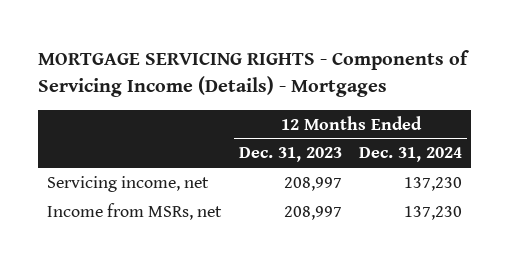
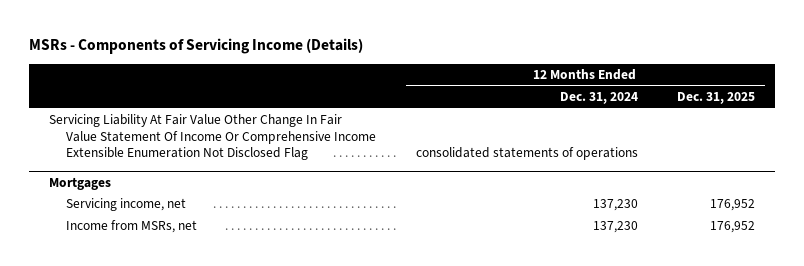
[38,50,470,98] MORTGAGE SERVICING RIGHTS - Components of Servicing Income (Details) - Mortgages -> [28,38,363,55] MSRs - Components of Servicing Income (Details)
[238,147,342,163] Dec. 31, 2023 -> none
none -> [677,92,756,105] Dec. 31, 2025
none -> [48,114,376,160] Servicing Liability At Fair Value Other Change In Fair Value Statement Of Income Or Comprehensive Income Extensible Enumeration Not Disclosed Flag
none -> [48,176,111,190] Mortgages

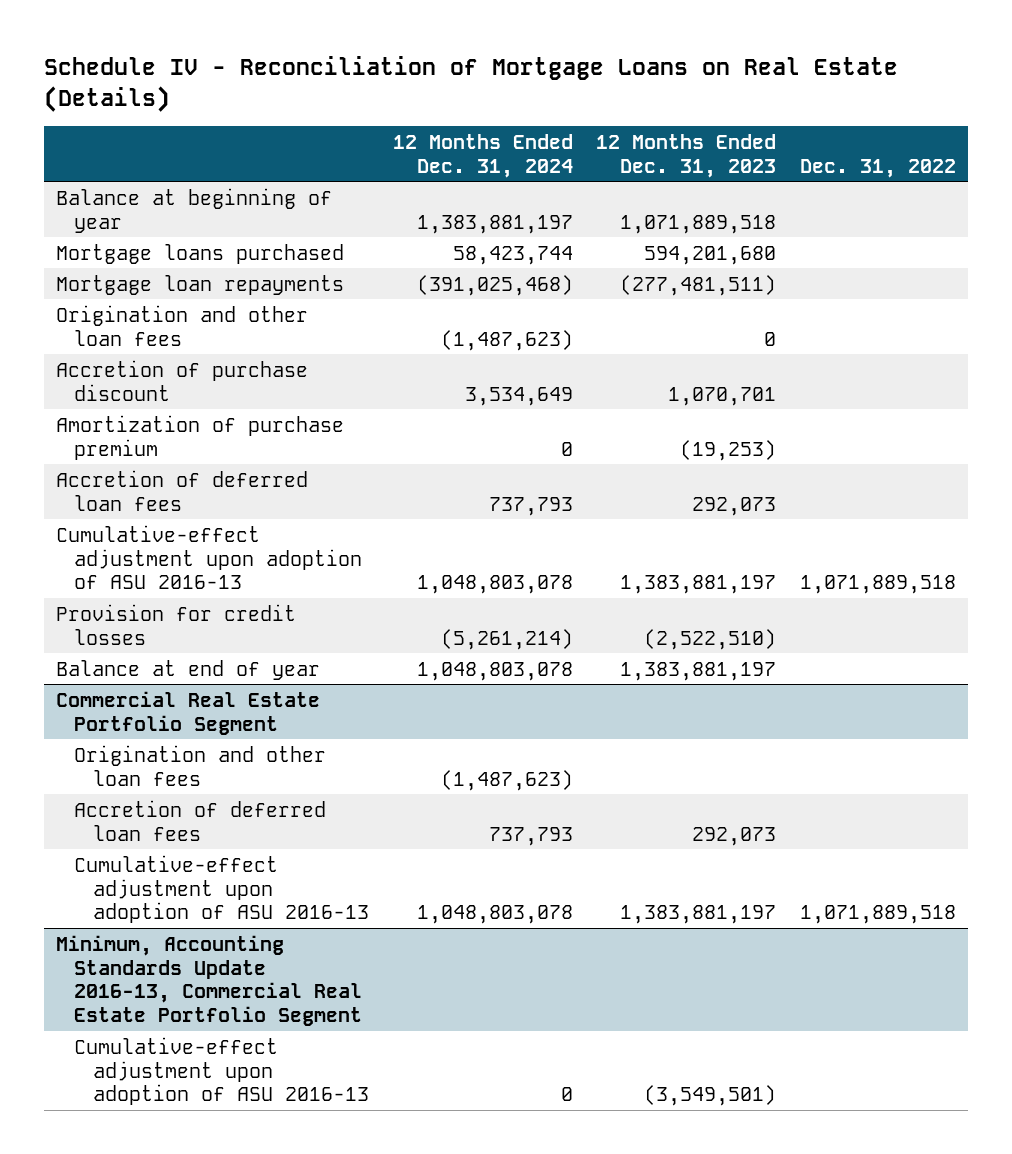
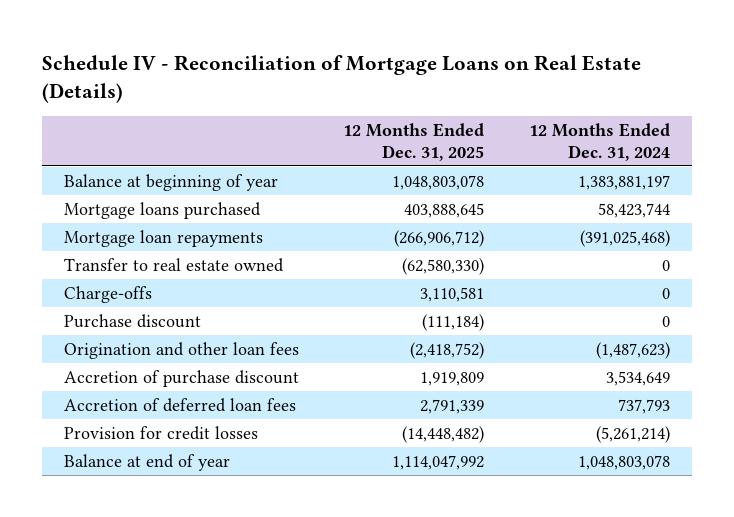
[596,133,777,178] 12 Months Ended Dec. 31, 2023 -> none
[799,158,956,178] Dec. 31, 2022 -> none
none -> [343,123,485,161] 12 Months Ended Dec. 31, 2025
none -> [64,257,285,272] Transfer to real estate owned
none -> [64,285,153,303] Charge-offs
none -> [64,313,202,328] Purchase discount
[55,414,344,460] Amortization of purchase premium -> none
[55,524,363,590] Cumulative-effect adjustment upon adoption of ASU 2016-13 -> none
[55,690,320,735] Commercial Real Estate Portfolio Segment -> none
[74,744,327,786] Origination and other loan fees -> none
[74,799,327,841] Accretion of deferred loan fees -> none
[74,854,370,924] Cumulative-effect adjustment upon adoption of ASU 2016-13 -> none
[55,934,363,1027] Minimum, Accounting Standards Update 2016-13, Commercial Real Estate Portfolio Segment -> none
[74,1036,370,1106] Cumulative-effect adjustment upon adoption of ASU 2016-13 -> none

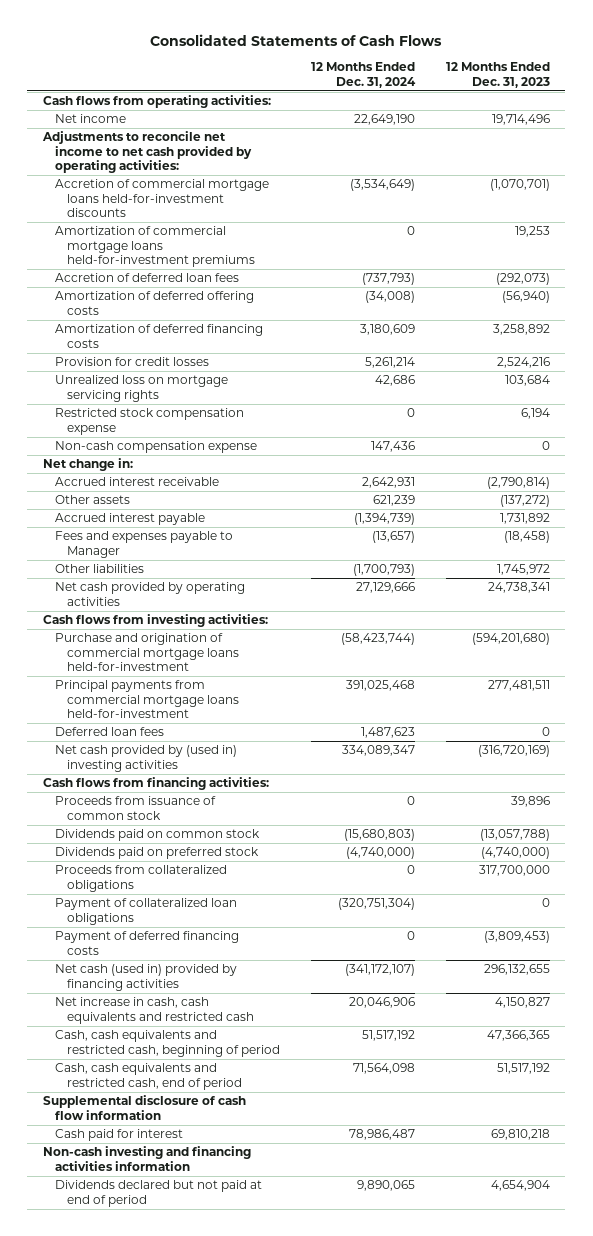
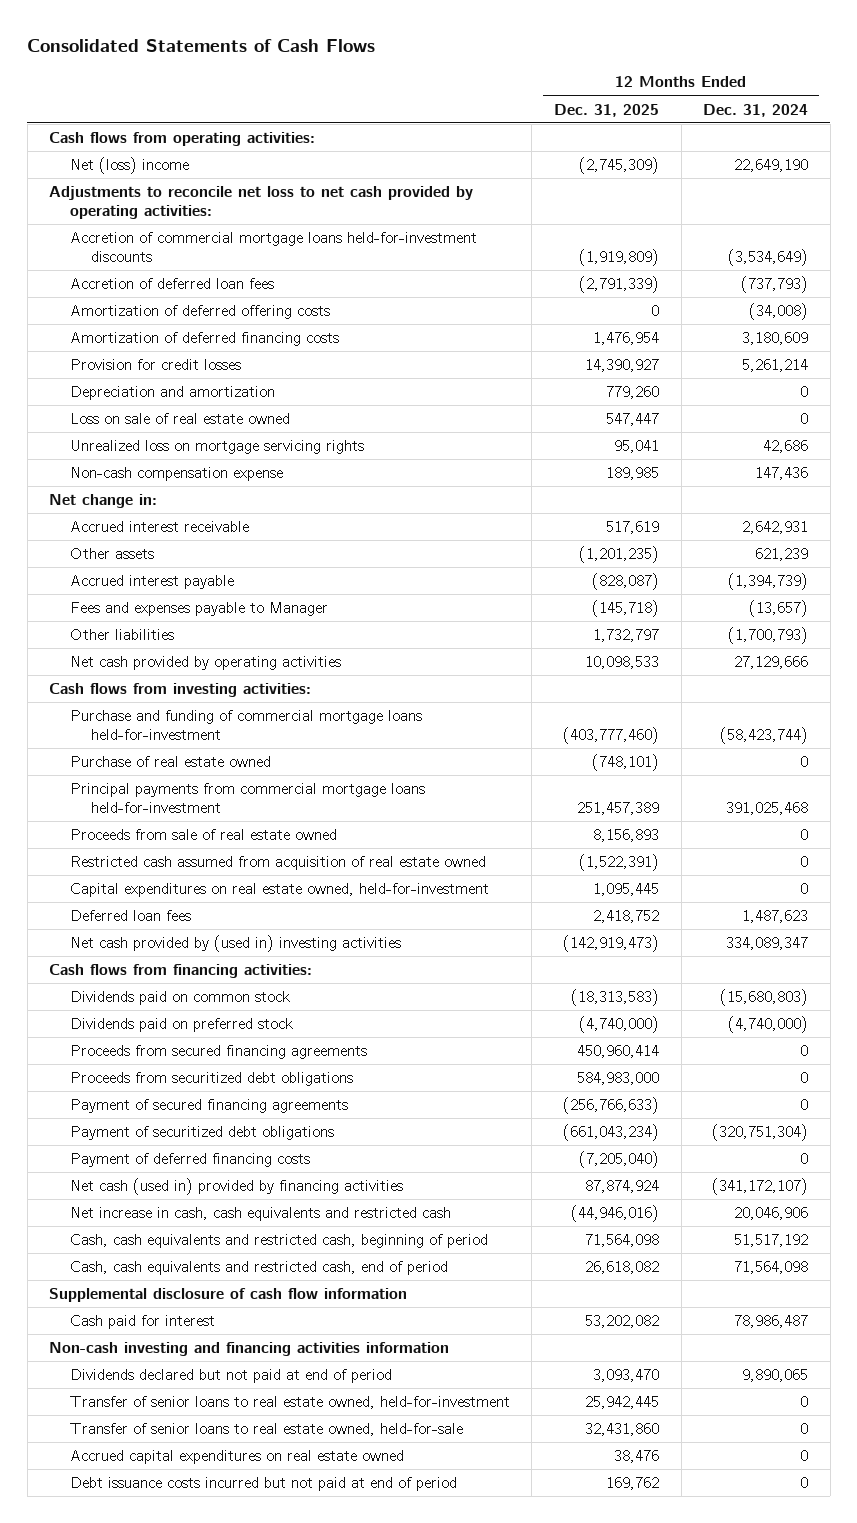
[445,62,550,88] 12 Months Ended Dec. 31, 2023 -> none
none -> [553,103,659,117] Dec. 31, 2025
[54,114,126,124] Net income -> [69,157,189,175] Net (loss) income
[41,131,252,174] Adjustments to reconcile net income to net cash provided by operating activities: -> [49,186,474,220] Adjustments to reconcile net loss to net cash provided by operating activities:
[54,226,256,268] Amortization of commercial mortgage loans held-for-investment premiums -> none
none -> [69,386,275,401] Depreciation and amortization
none -> [69,413,290,425] Loss on sale of real estate owned
[54,408,244,435] Restricted stock compensation expense -> none
[54,633,240,672] Purchase and origination of commercial mortgage loans held-for-investment -> [69,710,422,741] Purchase and funding of commercial mortgage loans held-for-investment
none -> [69,756,271,768] Purchase of real estate owned
none -> [69,829,337,841] Proceeds from sale of real estate owned
none -> [69,856,486,871] Restricted cash assumed from acquisition of real estate owned
none -> [69,883,489,898] Capital expenditures on real estate owned, held-for-investment
[54,796,216,820] Proceeds from issuance of common stock -> none
none -> [69,1045,367,1060] Proceeds from secured financing agreements
[54,865,227,892] Proceeds from collateralized obligations -> [69,1072,353,1087] Proceeds from securitized debt obligations
none -> [69,1099,348,1114] Payment of secured financing agreements
[54,898,237,925] Payment of collateralized loan obligations -> [69,1126,334,1141] Payment of securitized debt obligations
none -> [69,1396,510,1410] Transfer of senior loans to real estate owned, held-for-investment
none -> [69,1423,463,1437] Transfer of senior loans to real estate owned, held-for-sale
none -> [69,1450,404,1465] Accrued capital expenditures on real estate owned
none -> [69,1477,457,1492] Debt issuance costs incurred but not paid at end of period

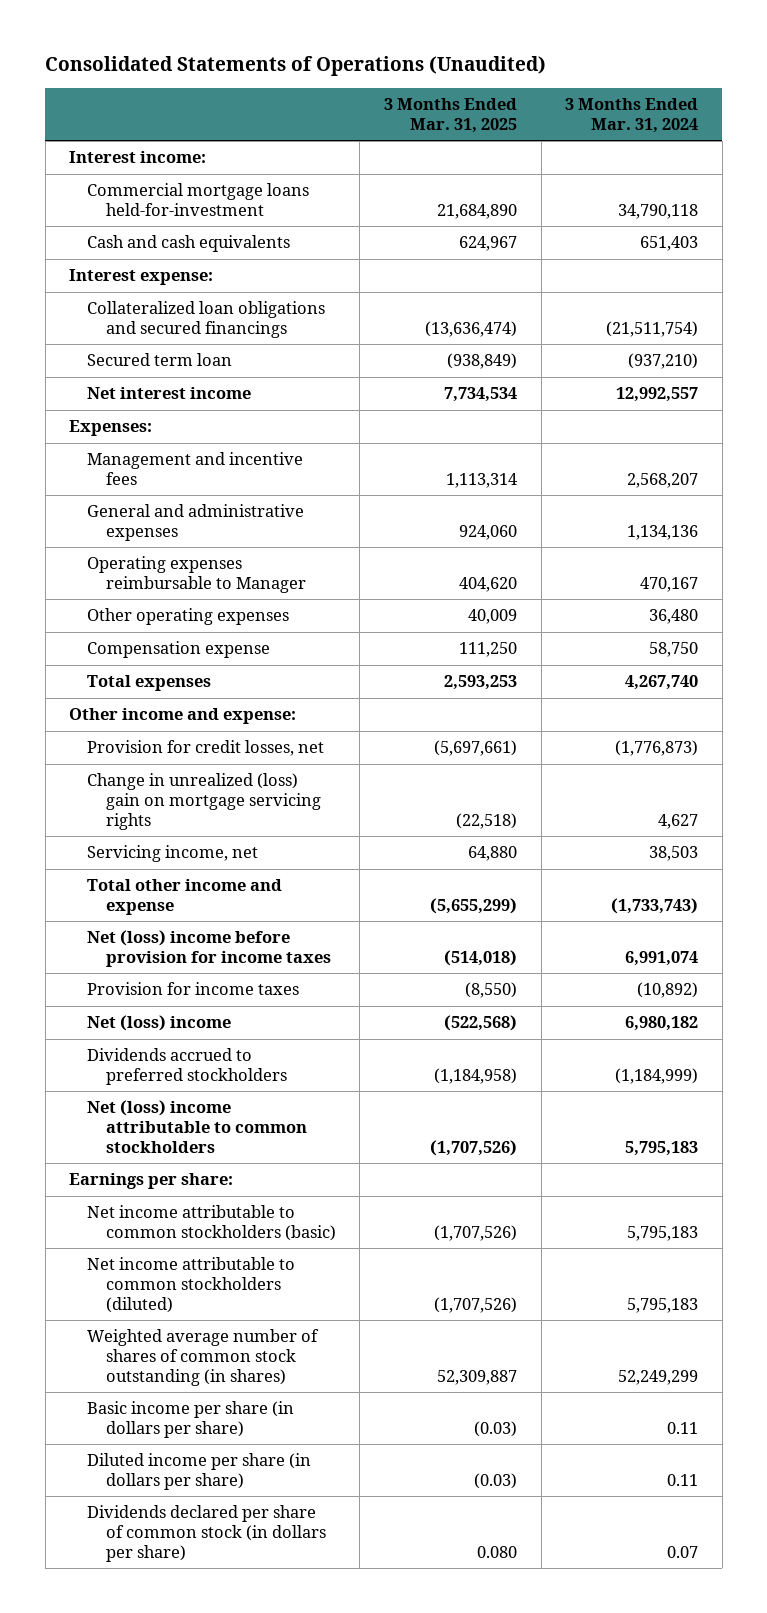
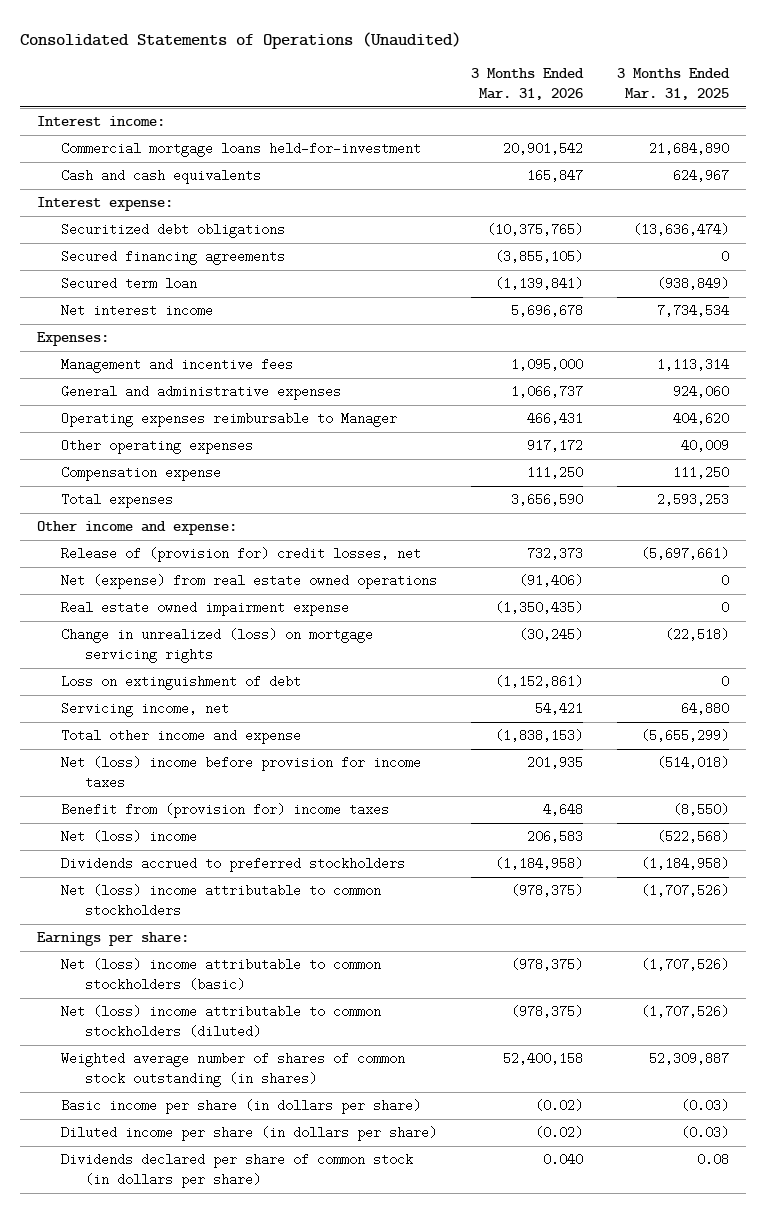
[565,98,699,133] 3 Months Ended Mar. 31, 2024 -> none
none -> [471,68,585,101] 3 Months Ended Mar. 31, 2026
[87,301,326,339] Collateralized loan obligations and secured financings -> [61,223,286,239] Securitized debt obligations
none -> [61,250,286,266] Secured financing agreements
[87,740,325,757] Provision for credit losses, net -> [61,547,422,563] Release of (provision for) credit losses, net
none -> [61,574,438,590] Net (expense) from real estate owned operations
none -> [61,601,350,617] Real estate owned impairment expense
[87,773,321,831] Change in unrealized (loss) gain on mortgage servicing rights -> [61,628,374,664] Change in unrealized (loss) on mortgage servicing rights
none -> [61,675,302,691] Loss on extinguishment of debt
[87,982,300,996] Provision for income taxes -> [61,803,390,819] Benefit from (provision for) income taxes
[87,1205,336,1242] Net income attributable to common stockholders (basic) -> [61,958,382,992] Net (loss) income attributable to common stockholders (basic)
[87,1257,296,1314] Net income attributable to common stockholders (diluted) -> [61,1005,382,1039] Net (loss) income attributable to common stockholders (diluted)
[476,1546,517,1559] 0.080 -> [697,1153,730,1167] 0.08

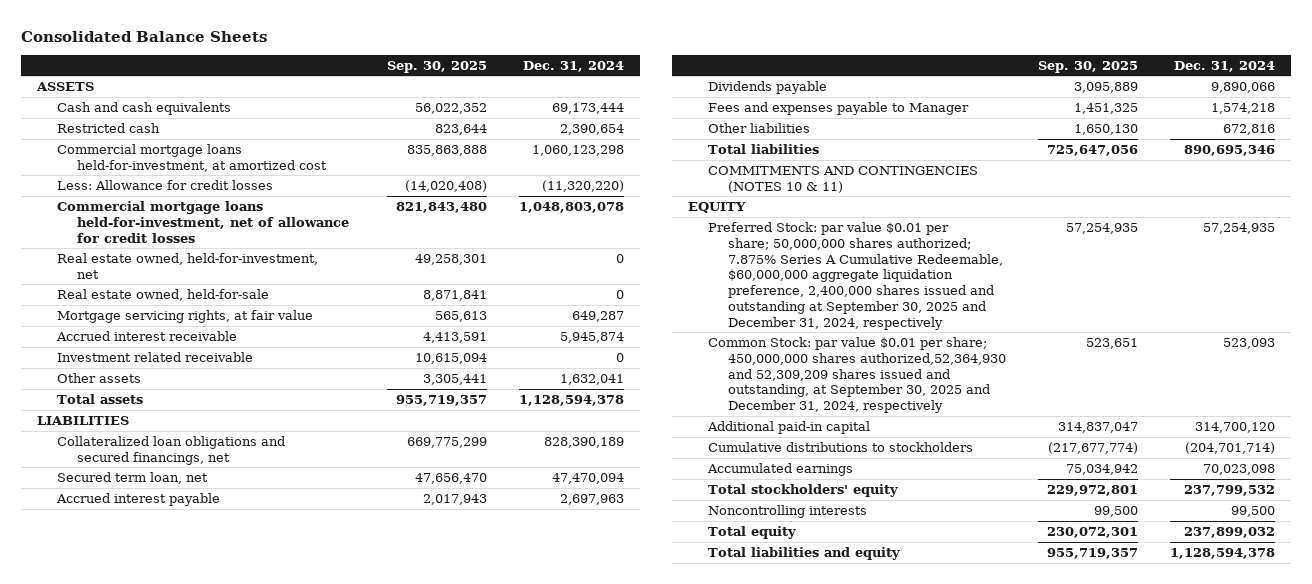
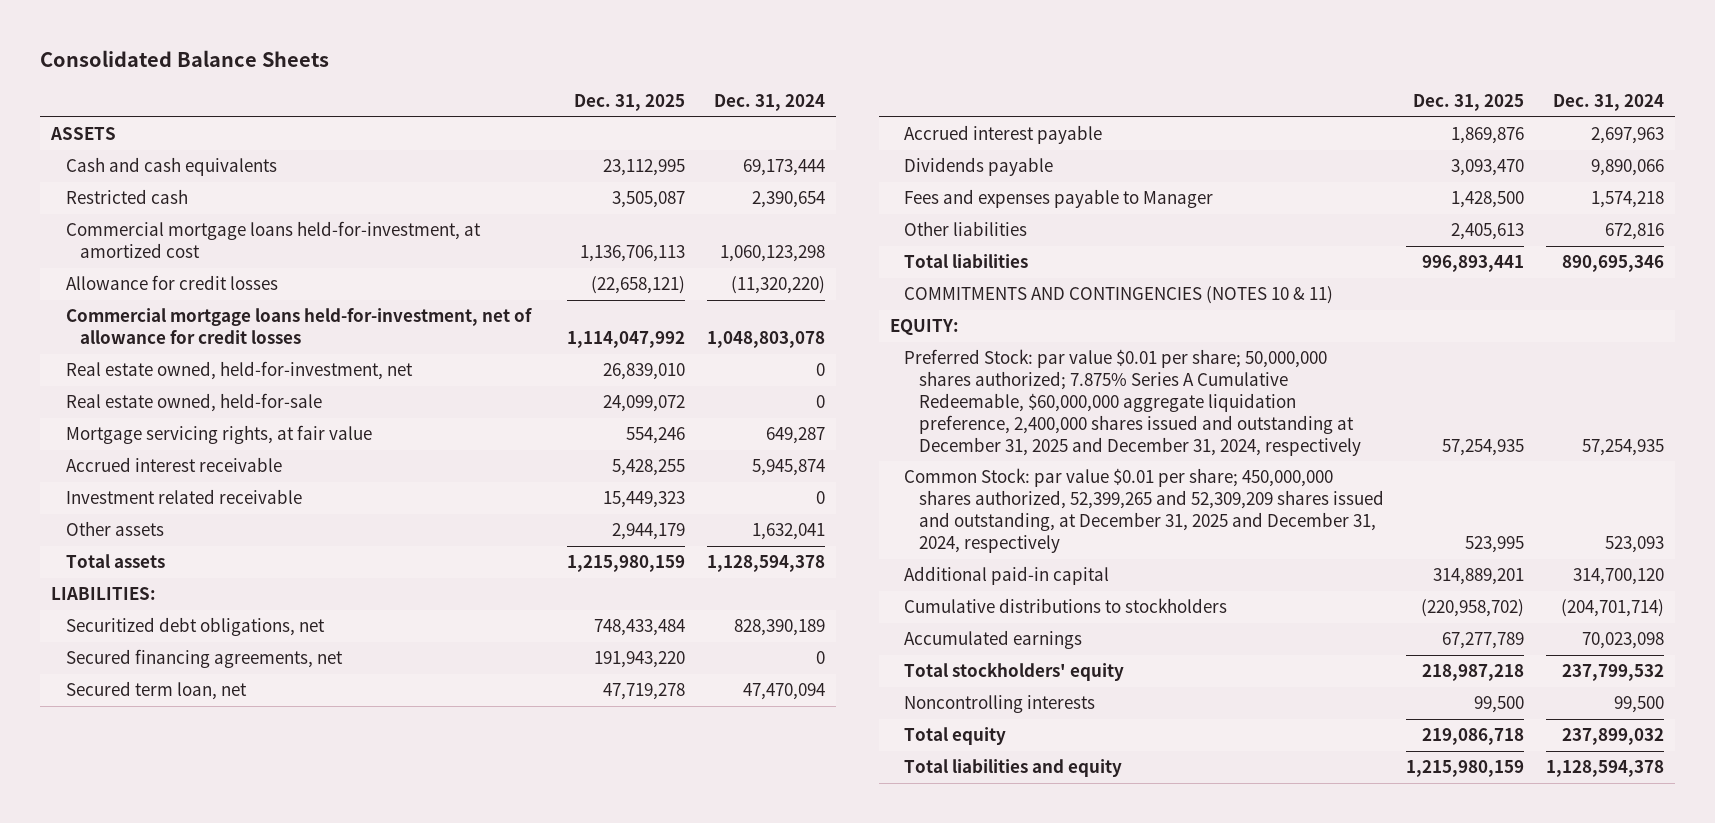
[386,60,487,73] Sep. 30, 2025 -> none
none -> [573,93,685,111] Dec. 31, 2025
[57,180,274,191] Less: Allowance for credit losses -> [65,275,278,291] Allowance for credit losses
[37,416,130,426] LIABILITIES -> [51,587,157,601] LIABILITIES:
[57,436,286,465] Collateralized loan obligations and secured financings, net -> [65,617,325,637] Securitized debt obligations, net
none -> [65,649,343,669] Secured financing agreements, net
[688,202,747,214] EQUITY -> [890,319,960,337] EQUITY:
[708,222,1004,330] Preferred Stock: par value $0.01 per share; 50,000,000 shares authorized; 7.875% Series A Cumulative Redeemable, $60,000,000 aggregate liquidation preference, 2,400,000 shares issued and outstanding at September 30, 2025 and December 31, 2024, respectively -> [904,349,1361,456] Preferred Stock: par value $0.01 per share; 50,000,000 shares authorized; 7.875% Series A Cumulative Redeemable, $60,000,000 aggregate liquidation preference, 2,400,000 shares issued and outstanding at December 31, 2025 and December 31, 2024, respectively
[708,337,1007,414] Common Stock: par value $0.01 per share; 450,000,000 shares authorized,52,364,930 and 52,309,209 shares issued and outstanding, at September 30, 2025 and December 31, 2024, respectively -> [904,468,1384,553] Common Stock: par value $0.01 per share; 450,000,000 shares authorized, 52,399,265 and 52,309,209 shares issued and outstanding, at December 31, 2025 and December 31, 2024, respectively

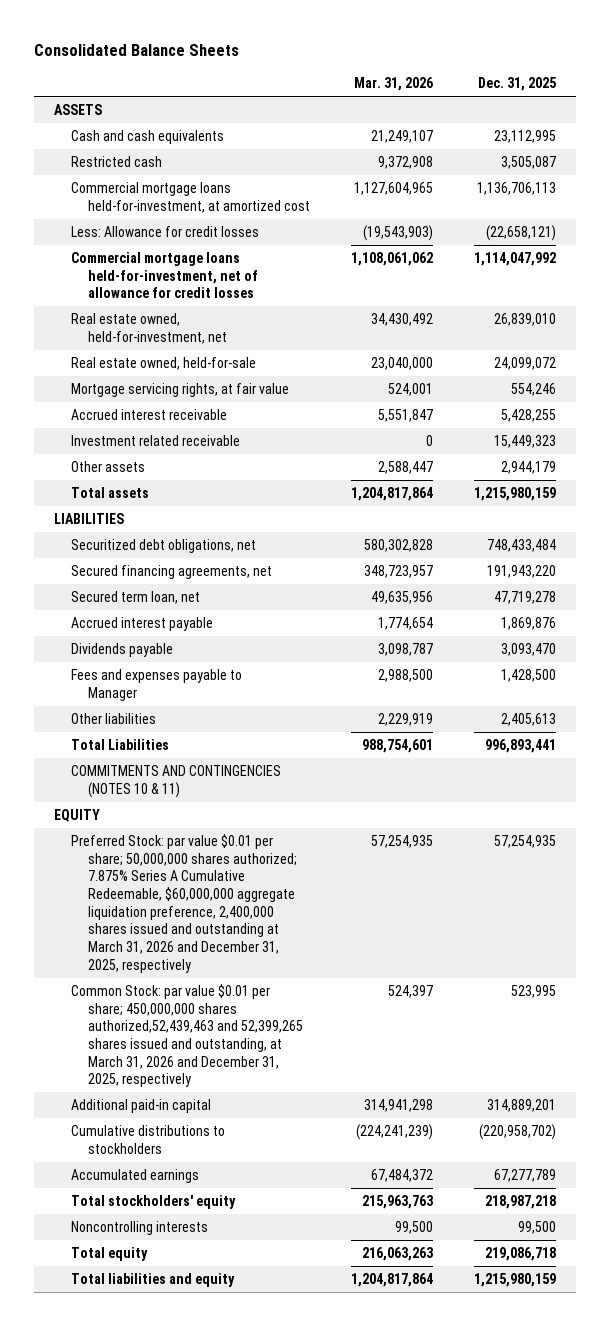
[714,93,826,111] Dec. 31, 2024 -> none
none -> [354,77,434,92] Mar. 31, 2026
[65,275,278,291] Allowance for credit losses -> [71,225,260,237] Less: Allowance for credit losses
[51,587,157,601] LIABILITIES: -> [54,512,125,524] LIABILITIES
[904,254,1029,269] Total liabilities -> [71,738,170,750] Total Liabilities
[890,319,960,337] EQUITY: -> [54,808,101,822] EQUITY
[904,349,1361,456] Preferred Stock: par value $0.01 per share; 50,000,000 shares authorized; 7.875% Series A Cumulative Redeemable, $60,000,000 aggregate liquidation preference, 2,400,000 shares issued and outstanding at December 31, 2025 and December 31, 2024, respectively -> [71,833,298,973] Preferred Stock: par value $0.01 per share; 50,000,000 shares authorized; 7.875% Series A Cumulative Redeemable, $60,000,000 aggregate liquidation preference, 2,400,000 shares issued and outstanding at March 31, 2026 and December 31, 2025, respectively
[904,468,1384,553] Common Stock: par value $0.01 per share; 450,000,000 shares authorized, 52,399,265 and 52,309,209 shares issued and outstanding, at December 31, 2025 and December 31, 2024, respectively -> [71,983,304,1088] Common Stock: par value $0.01 per share; 450,000,000 shares authorized,52,439,463 and 52,399,265 shares issued and outstanding, at March 31, 2026 and December 31, 2025, respectively

